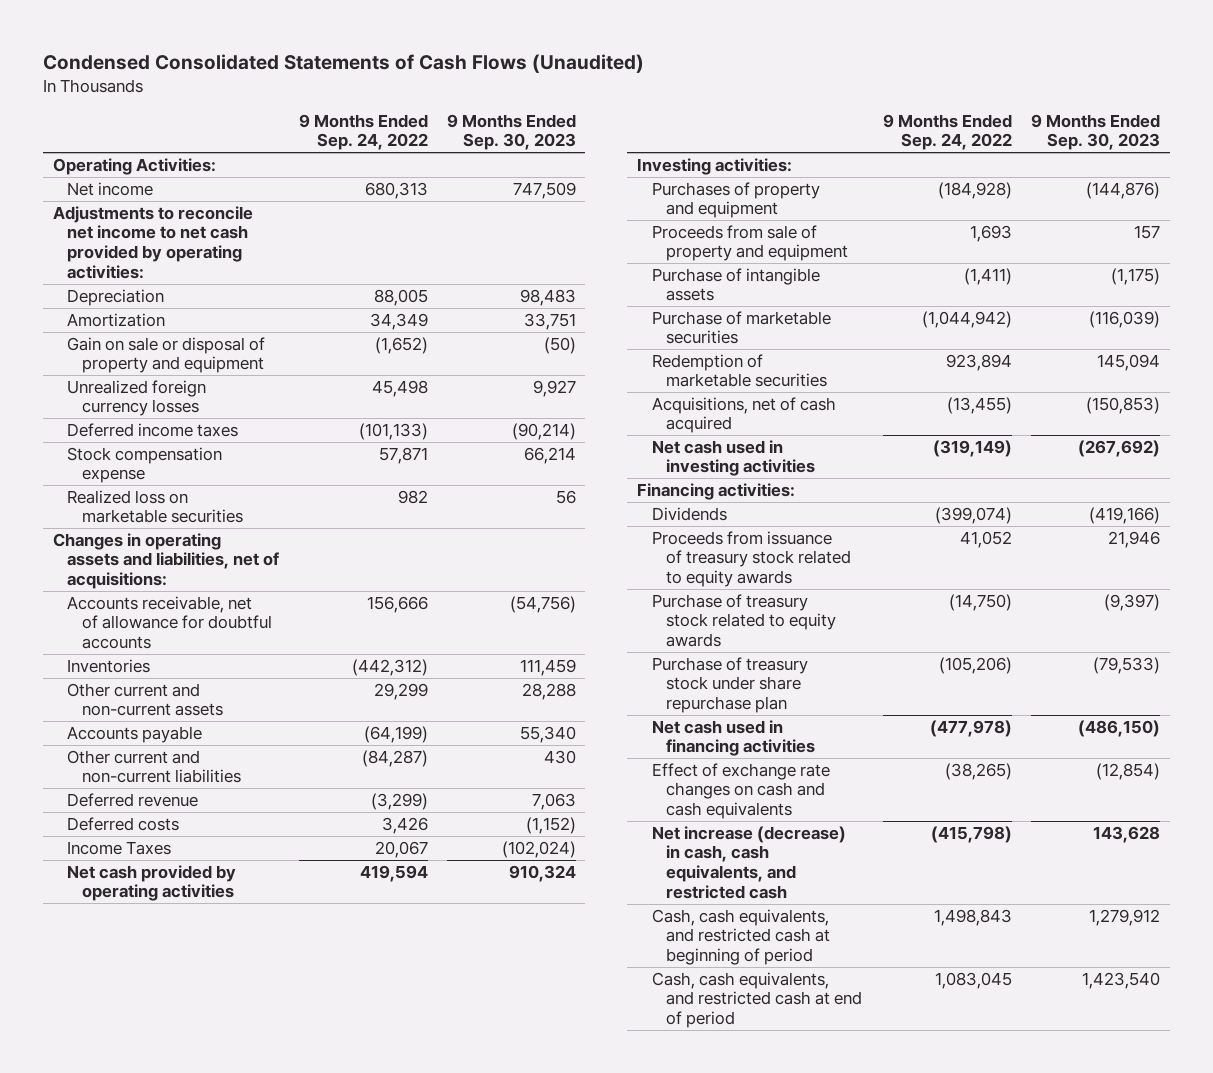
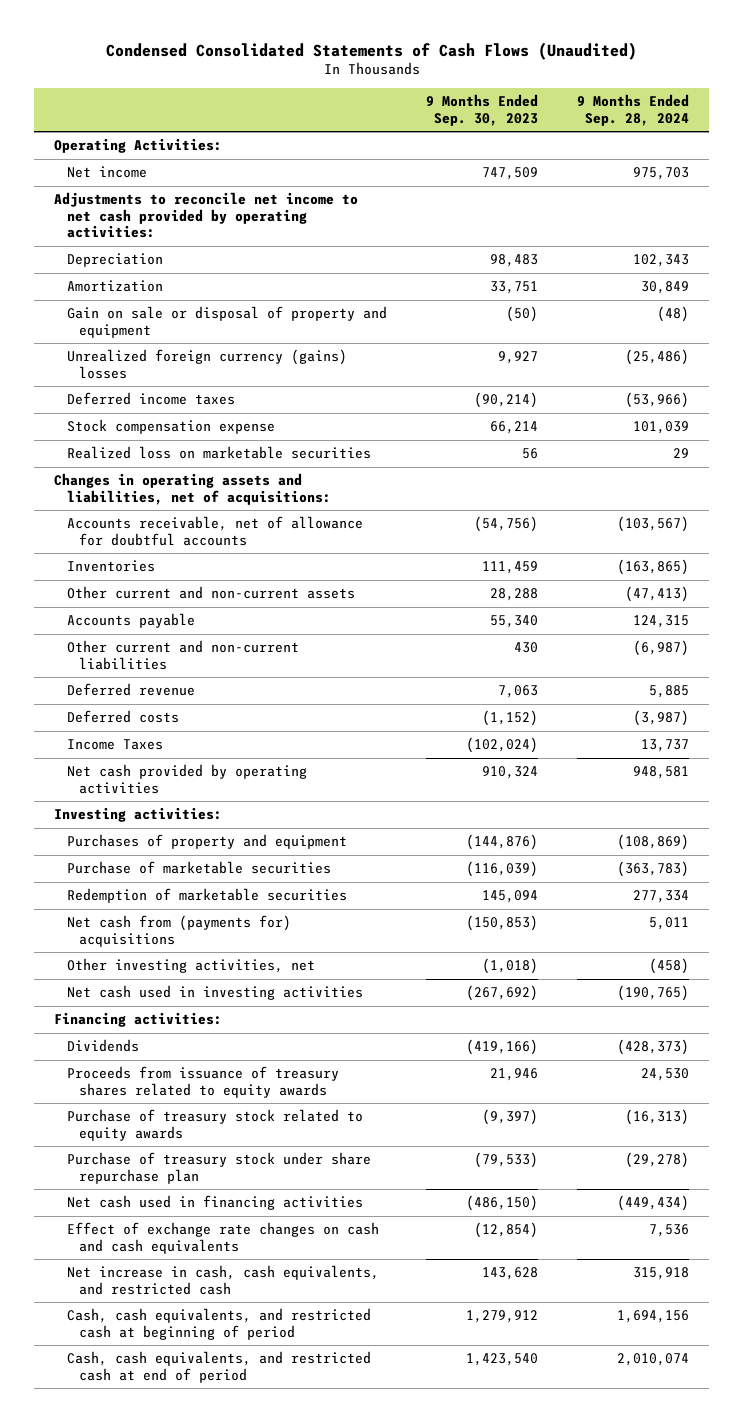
[298,113,428,151] 9 Months Ended Sep. 24, 2022 -> none
none -> [577,94,690,126] 9 Months Ended Sep. 28, 2024
[67,379,207,417] Unrealized foreign currency losses -> [66,349,347,379] Unrealized foreign currency (gains) losses
[651,224,849,262] Proceeds from sale of property and equipment -> none
[651,267,820,302] Purchase of intangible assets -> none
[651,396,836,434] Acquisitions, net of cash acquired -> [66,915,291,947] Net cash from (payments for) acquisitions
none -> [66,958,315,974] Other investing activities, net
[651,530,852,588] Proceeds from issuance of treasury stock related to equity awards -> [66,1066,339,1098] Proceeds from issuance of treasury shares related to equity awards
[651,825,846,899] Net increase (decrease) in cash, cash equivalents, and restricted cash -> [66,1265,379,1295] Net increase in cash, cash equivalents, and restricted cash

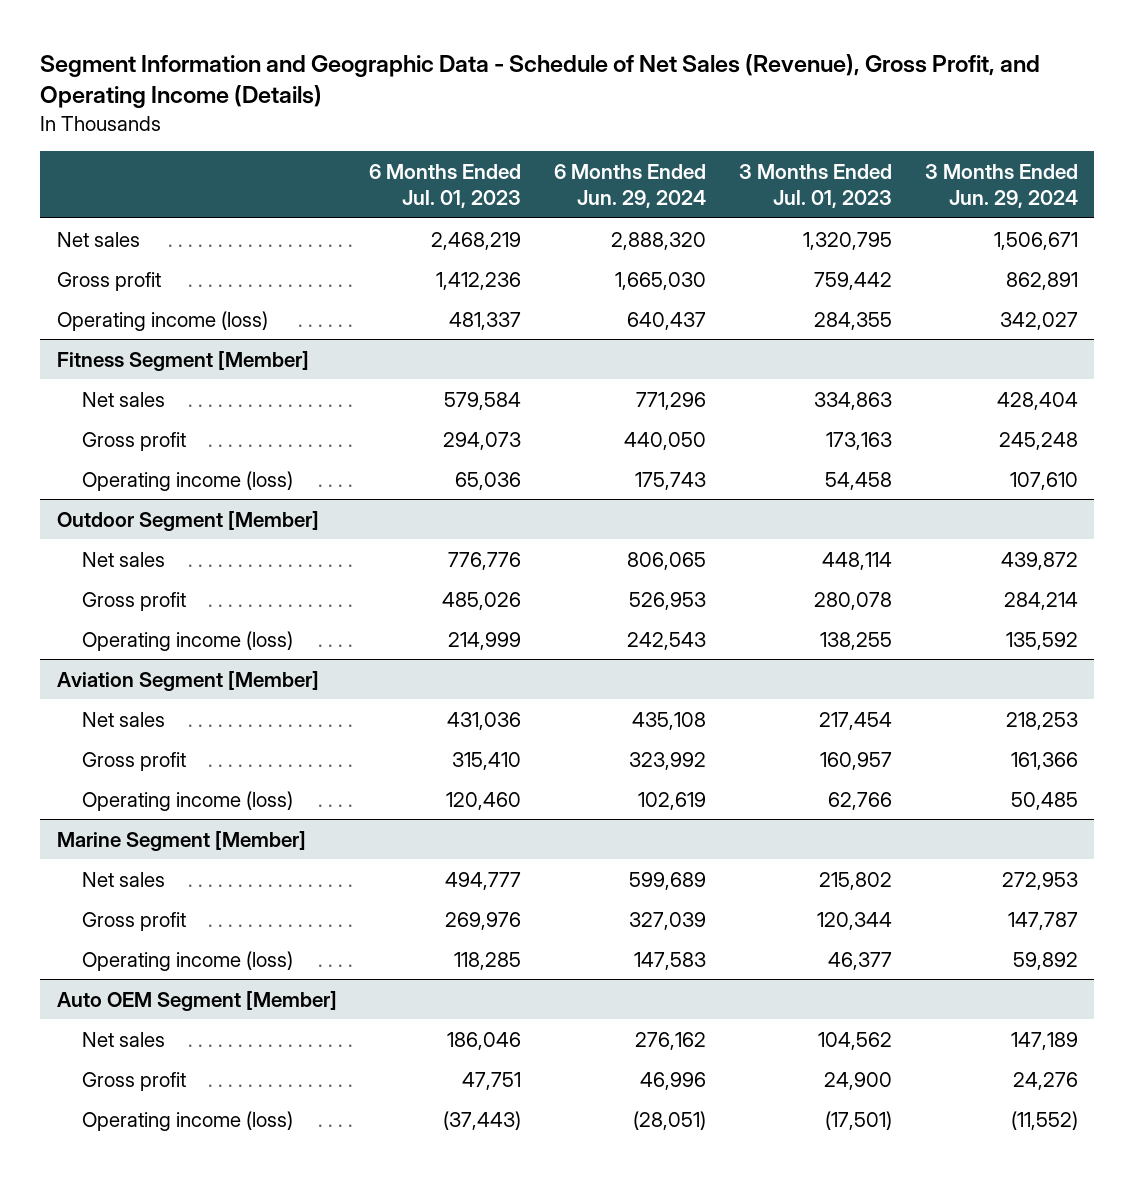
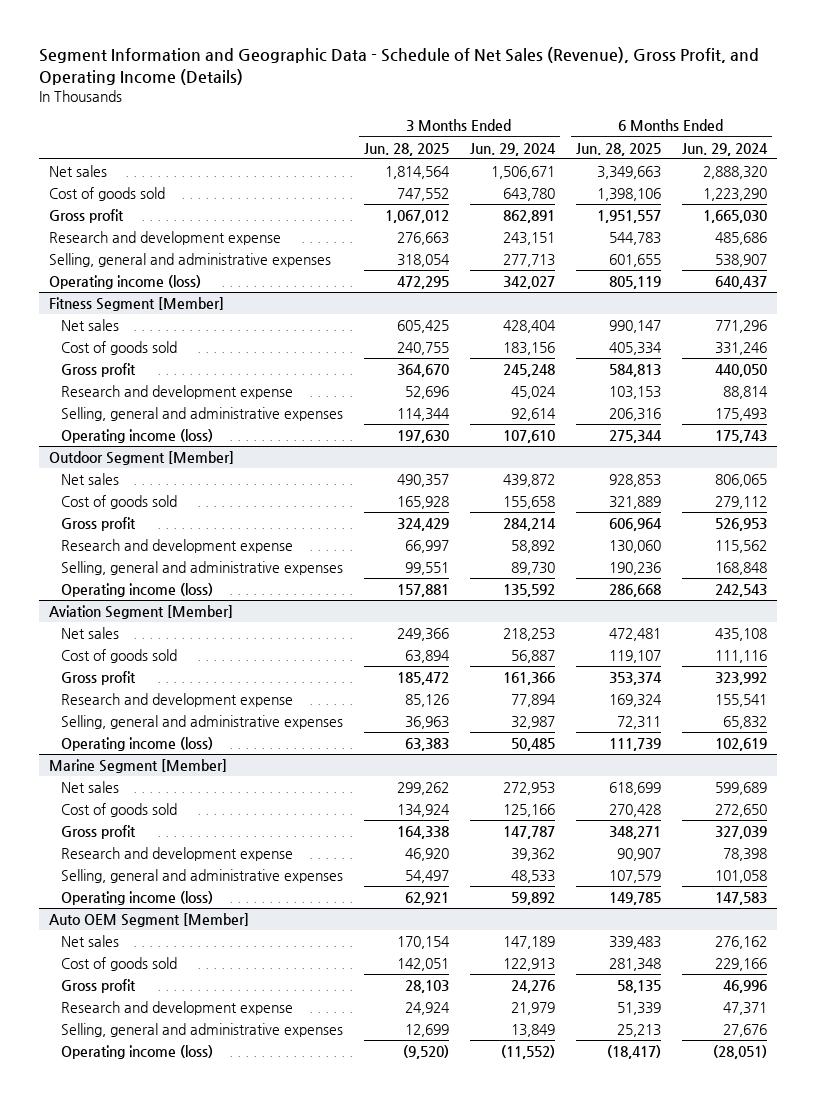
[369,163,522,209] 6 Months Ended Jul. 01, 2023 -> none
[738,163,892,209] 3 Months Ended Jul. 01, 2023 -> none
none -> [363,142,449,156] Jun. 28, 2025
none -> [575,142,661,156] Jun. 28, 2025
none -> [49,186,166,201] Cost of goods sold
none -> [49,230,282,245] Research and development expense
none -> [49,252,332,267] Selling, general and administrative expenses
none -> [60,340,177,355] Cost of goods sold
none -> [60,384,293,399] Research and development expense
none -> [60,406,343,421] Selling, general and administrative expenses
none -> [60,494,177,509] Cost of goods sold
none -> [60,538,293,553] Research and development expense
none -> [60,560,343,575] Selling, general and administrative expenses
none -> [60,648,177,663] Cost of goods sold
none -> [60,692,293,707] Research and development expense
none -> [60,714,343,729] Selling, general and administrative expenses
none -> [60,802,177,817] Cost of goods sold
none -> [60,846,293,861] Research and development expense
none -> [60,868,343,883] Selling, general and administrative expenses
none -> [60,956,177,971] Cost of goods sold
none -> [60,1000,293,1015] Research and development expense
none -> [60,1022,343,1037] Selling, general and administrative expenses

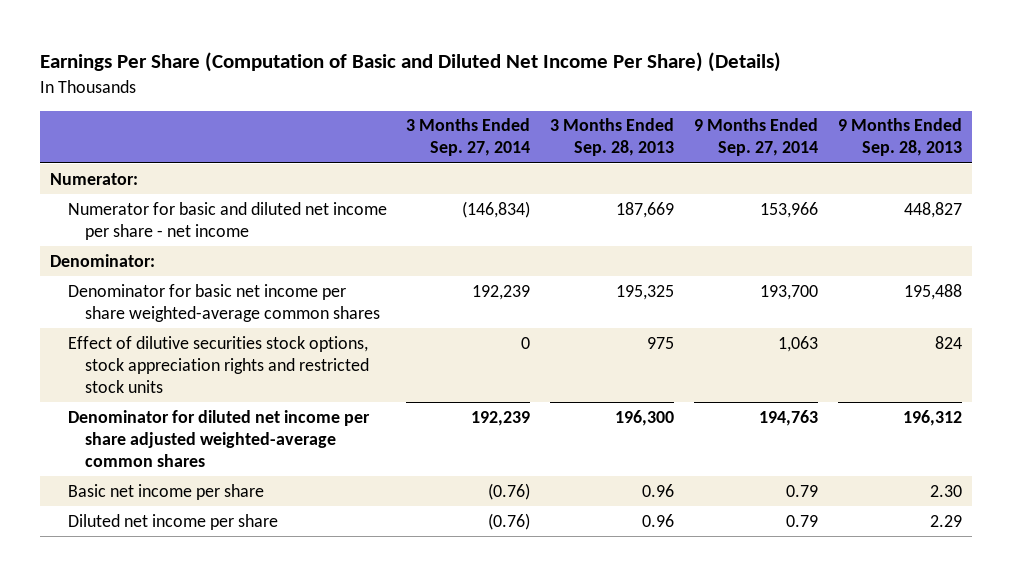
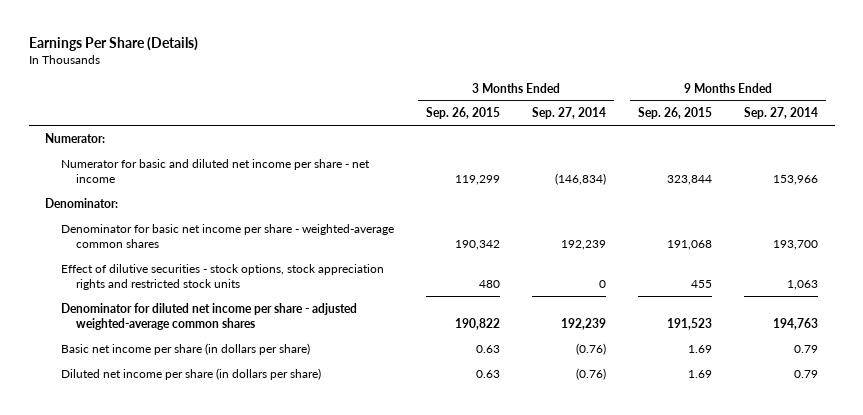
[40,52,782,73] Earnings Per Share (Computation of Basic and Diluted Net Income Per Share) (Details) -> [28,36,198,51] Earnings Per Share (Details)
[550,118,675,157] 3 Months Ended Sep. 28, 2013 -> none
[837,118,962,157] 9 Months Ended Sep. 28, 2013 -> none
none -> [425,107,500,120] Sep. 26, 2015
none -> [638,107,713,120] Sep. 26, 2015
[67,283,381,322] Denominator for basic net income per share weighted-average common shares -> [60,223,394,248] Denominator for basic net income per share - weighted-average common shares
[67,335,370,393] Effect of dilutive securities stock options, stock appreciation rights and restricted stock units -> [60,263,384,290] Effect of dilutive securities - stock options, stock appreciation rights and restricted stock units
[67,409,370,467] Denominator for diluted net income per share adjusted weighted-average common shares -> [60,302,357,330] Denominator for diluted net income per share - adjusted weighted-average common shares
[67,483,264,500] Basic net income per share -> [60,342,310,355] Basic net income per share (in dollars per share)
[67,513,278,530] Diluted net income per share -> [60,367,321,380] Diluted net income per share (in dollars per share)

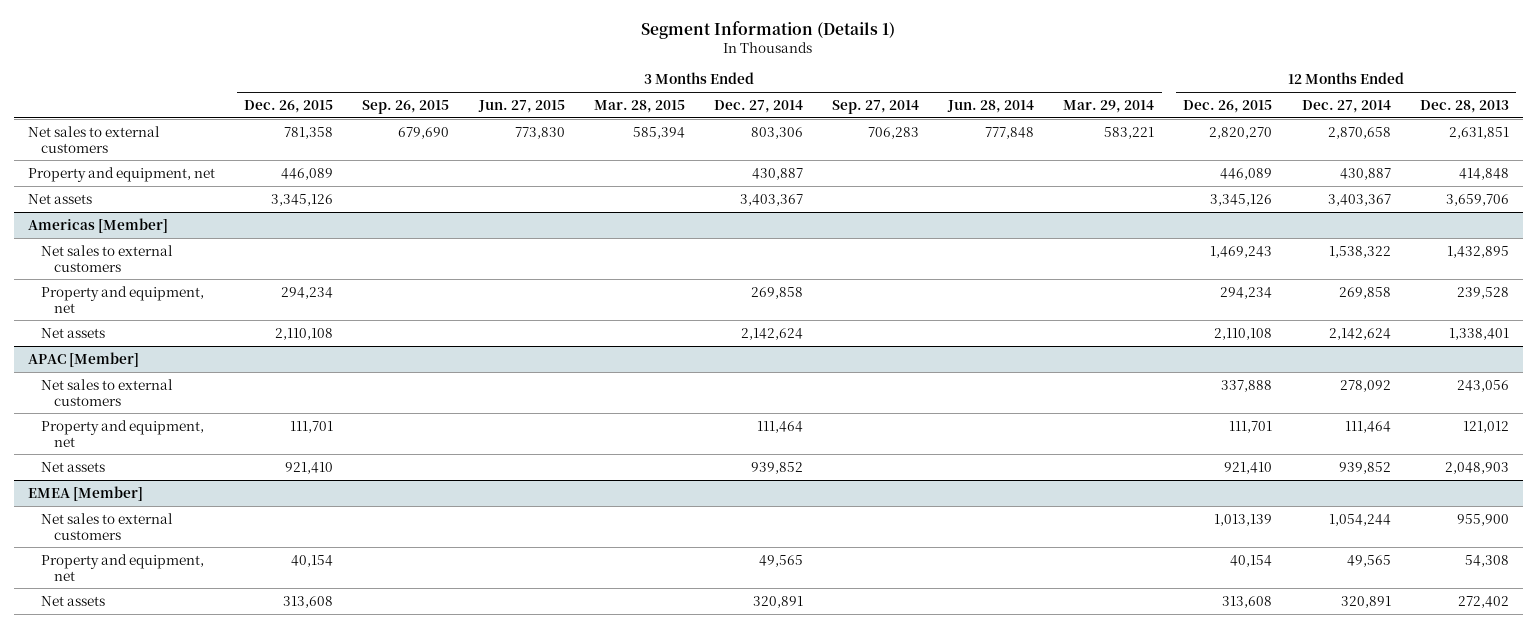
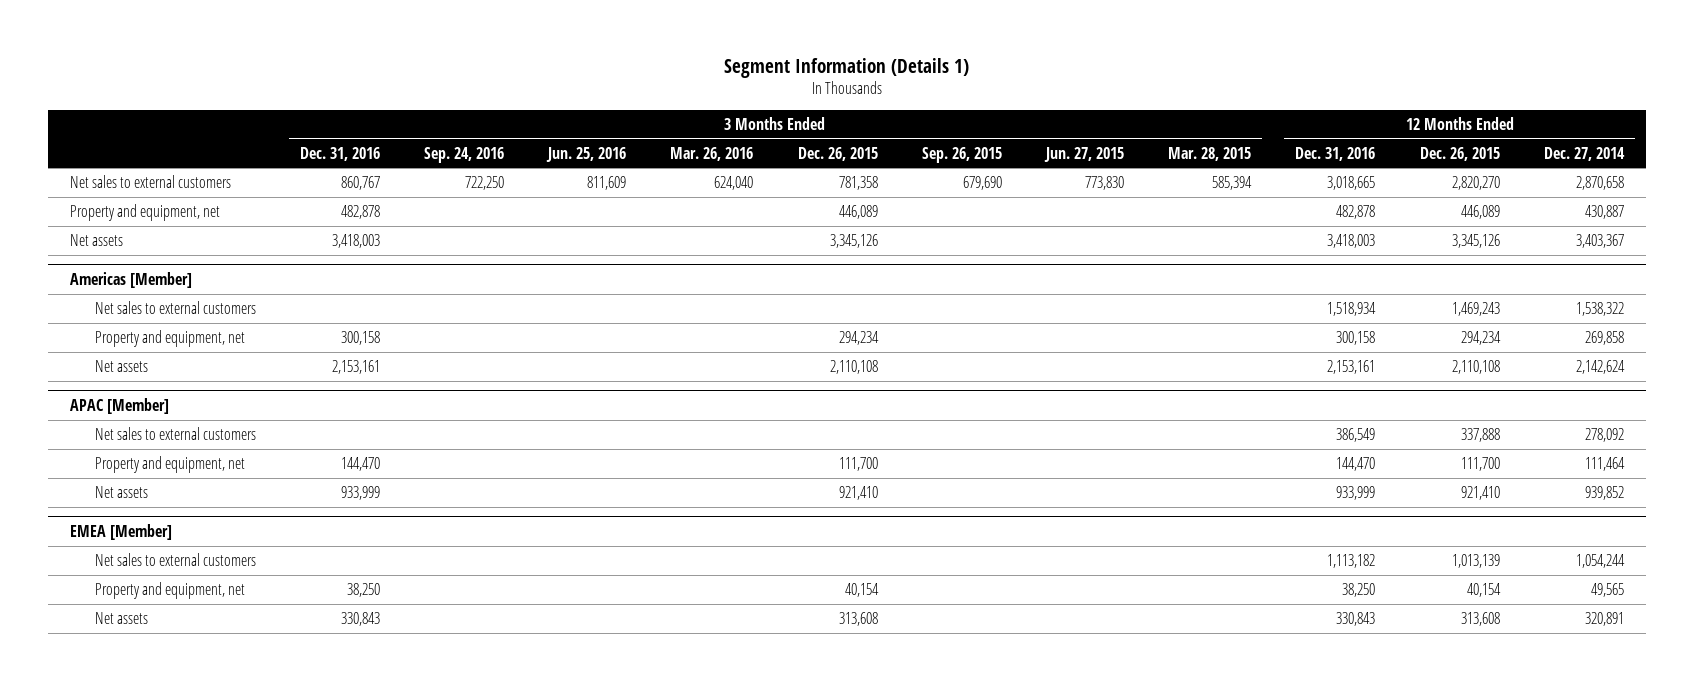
[713,100,803,114] Dec. 27, 2014 -> none
[831,100,919,115] Sep. 27, 2014 -> none
[947,100,1035,114] Jun. 28, 2014 -> none
[1063,100,1155,114] Mar. 29, 2014 -> none
[1419,100,1509,114] Dec. 28, 2013 -> none
none -> [299,146,380,161] Dec. 31, 2016
none -> [423,146,504,163] Sep. 24, 2016
none -> [546,146,627,162] Jun. 25, 2016
none -> [670,146,754,161] Mar. 26, 2016
none -> [1295,146,1376,161] Dec. 31, 2016
[290,420,334,433] 111,701 -> [838,456,878,471] 111,700
[1229,420,1273,433] 111,701 -> [1460,456,1500,471] 111,700

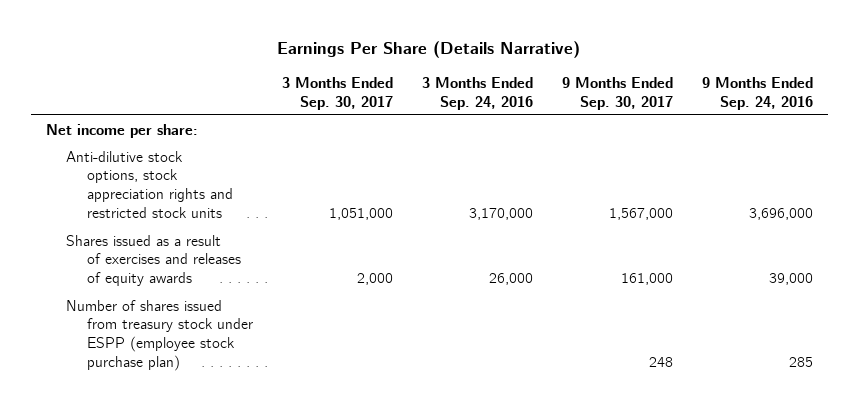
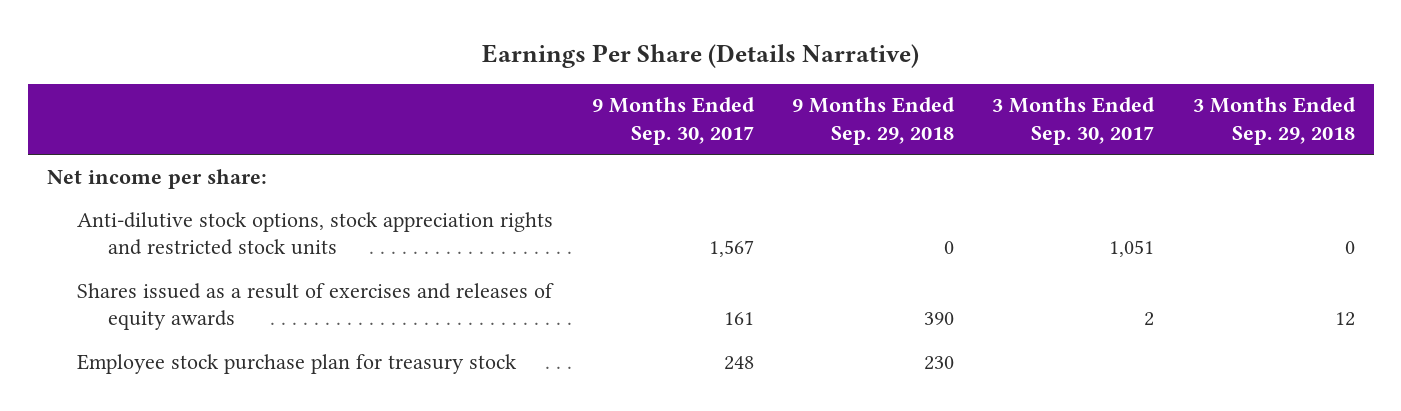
[422,76,534,110] 3 Months Ended Sep. 24, 2016 -> none
[702,76,814,110] 9 Months Ended Sep. 24, 2016 -> none
none -> [791,97,955,145] 9 Months Ended Sep. 29, 2018
none -> [1192,97,1356,145] 3 Months Ended Sep. 29, 2018
[329,208,394,221] 1,051,000 -> [1109,240,1155,258] 1,051
[609,208,674,221] 1,567,000 -> [708,240,754,258] 1,567
[357,273,394,286] 2,000 -> [1144,312,1155,327] 2
[621,273,674,286] 161,000 -> [723,312,754,326] 161
[66,299,254,372] Number of shares issued from treasury stock under ESPP (employee stock purchase plan) -> [77,353,518,374] Employee stock purchase plan for treasury stock

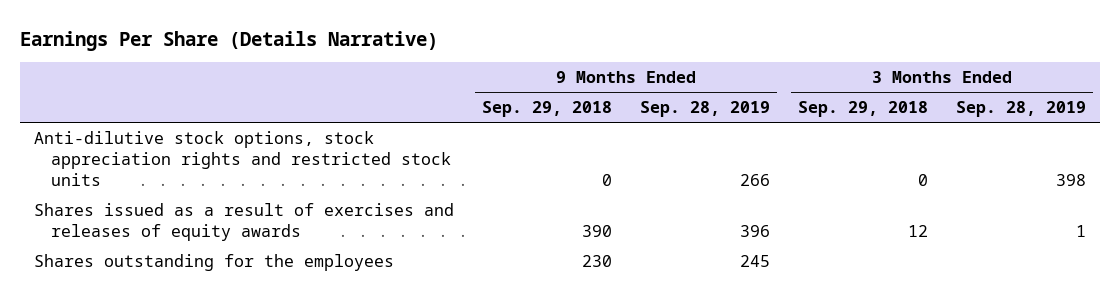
[591,97,755,145] 9 Months Ended Sep. 30, 2017 -> none
[992,97,1156,145] 3 Months Ended Sep. 30, 2017 -> none
none -> [640,101,771,118] Sep. 28, 2019
none -> [956,101,1087,118] Sep. 28, 2019
[46,168,267,189] Net income per share: -> none
[77,353,518,374] Employee stock purchase plan for treasury stock -> none
none -> [33,253,394,271] Shares outstanding for the employees

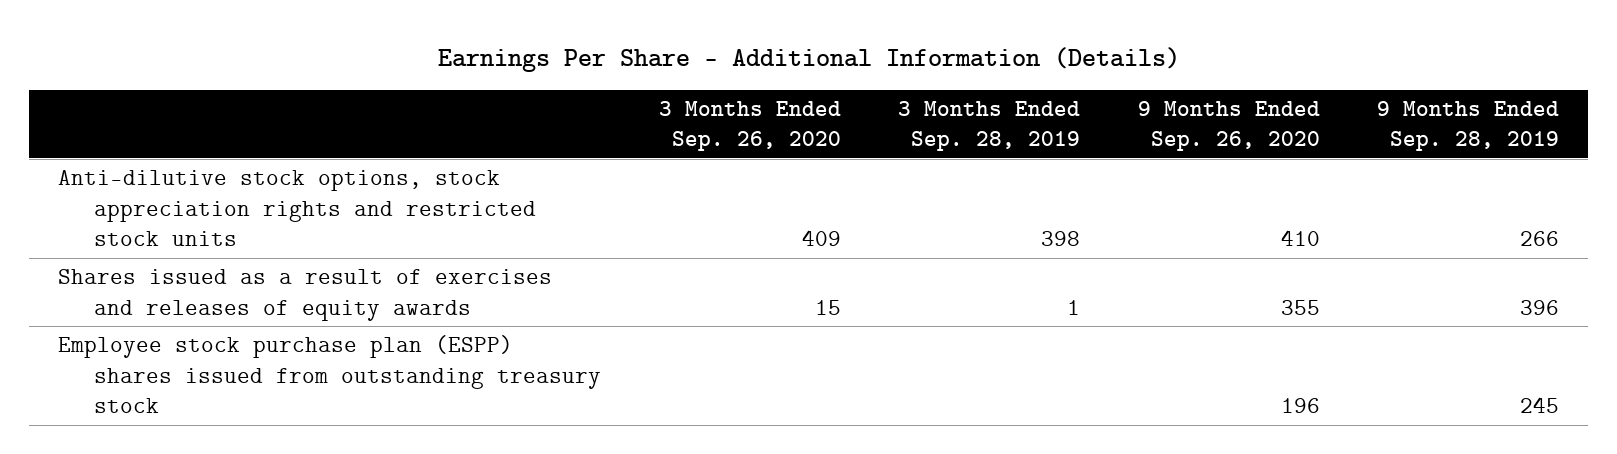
[19,30,438,51] Earnings Per Share (Details Narrative) -> [437,46,1180,72] Earnings Per Share - Additional Information (Details)
[481,101,612,118] Sep. 29, 2018 -> none
[798,101,929,118] Sep. 29, 2018 -> none
none -> [658,100,841,152] 3 Months Ended Sep. 26, 2020
none -> [1137,100,1320,152] 9 Months Ended Sep. 26, 2020
[33,253,394,271] Shares outstanding for the employees -> [57,335,602,414] Employee stock purchase plan (ESPP) shares issued from outstanding treasury stock

